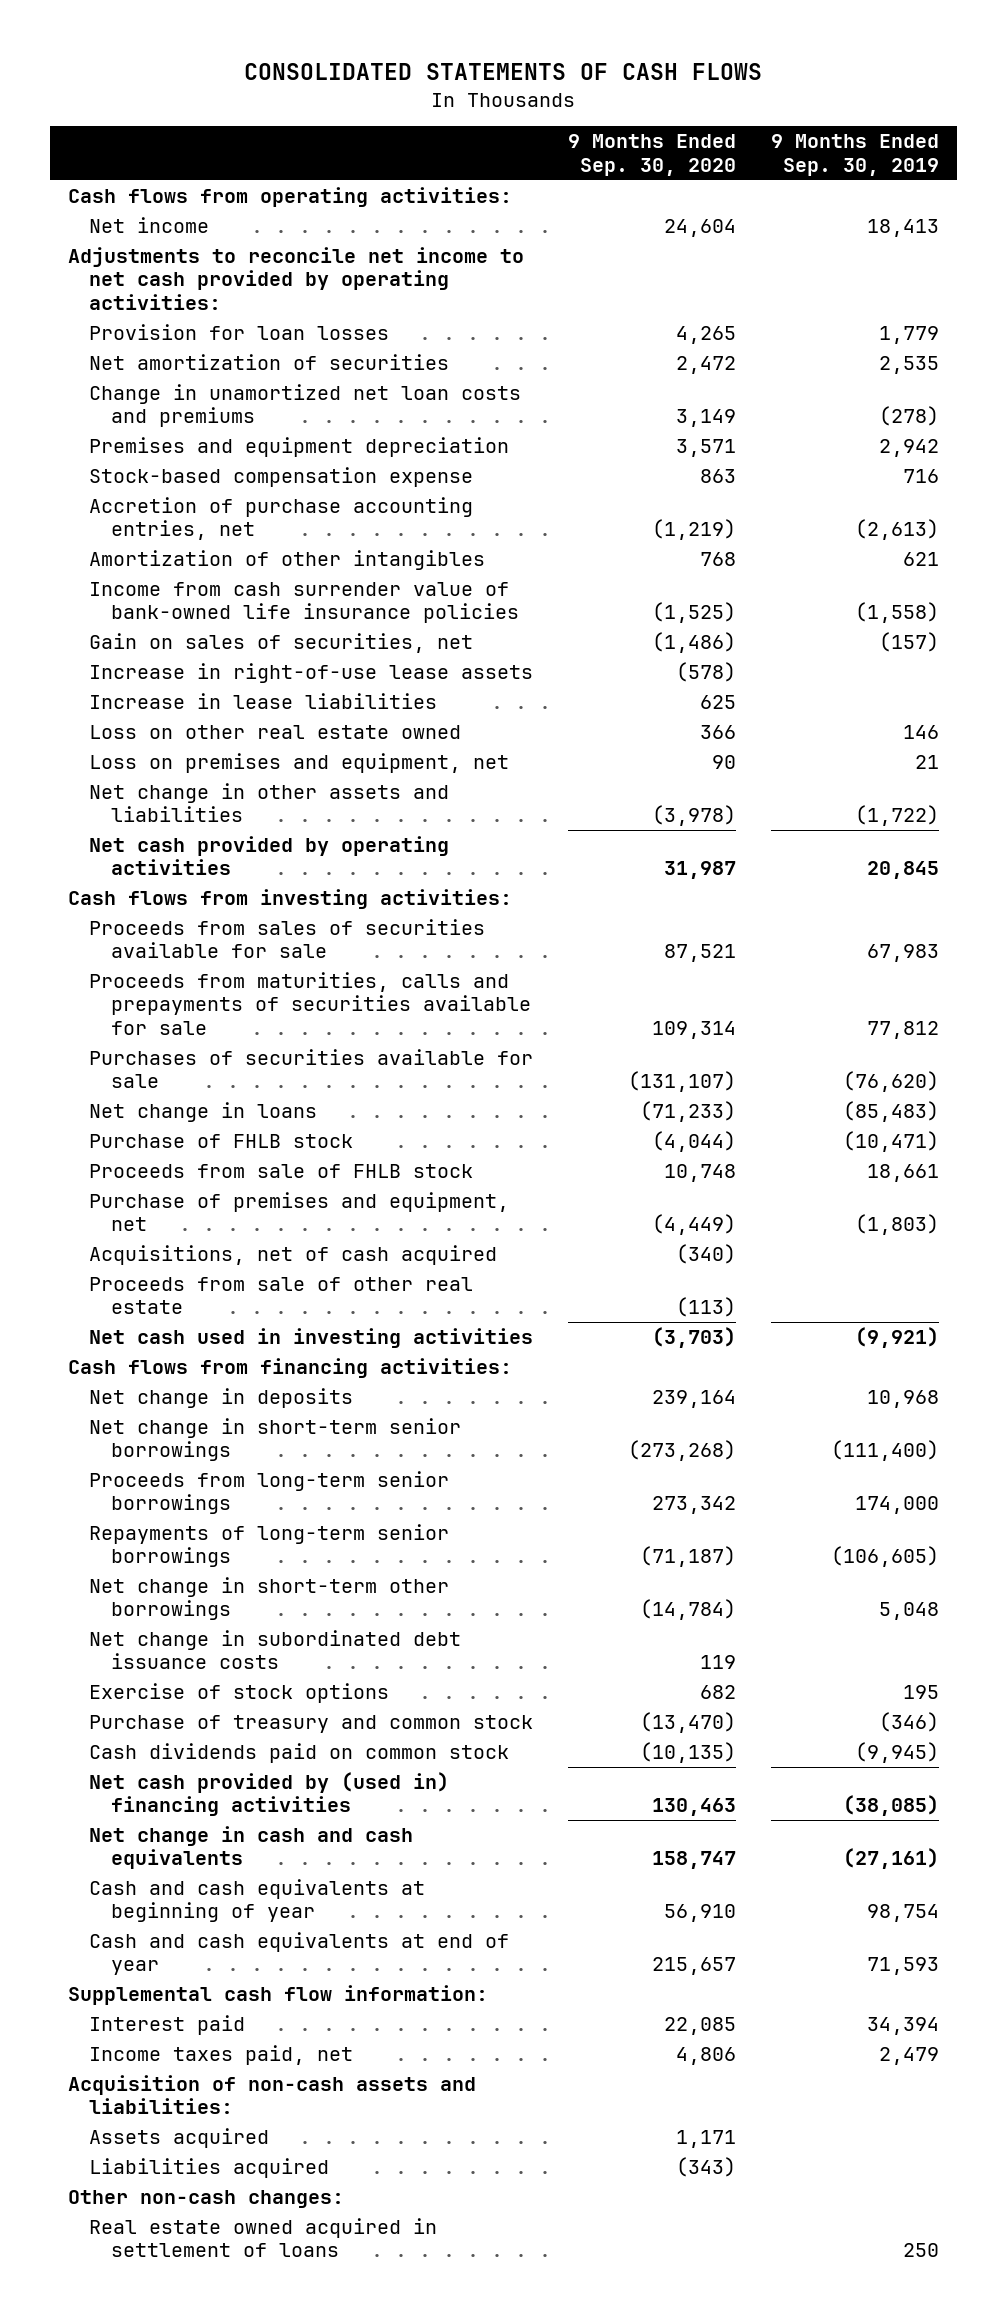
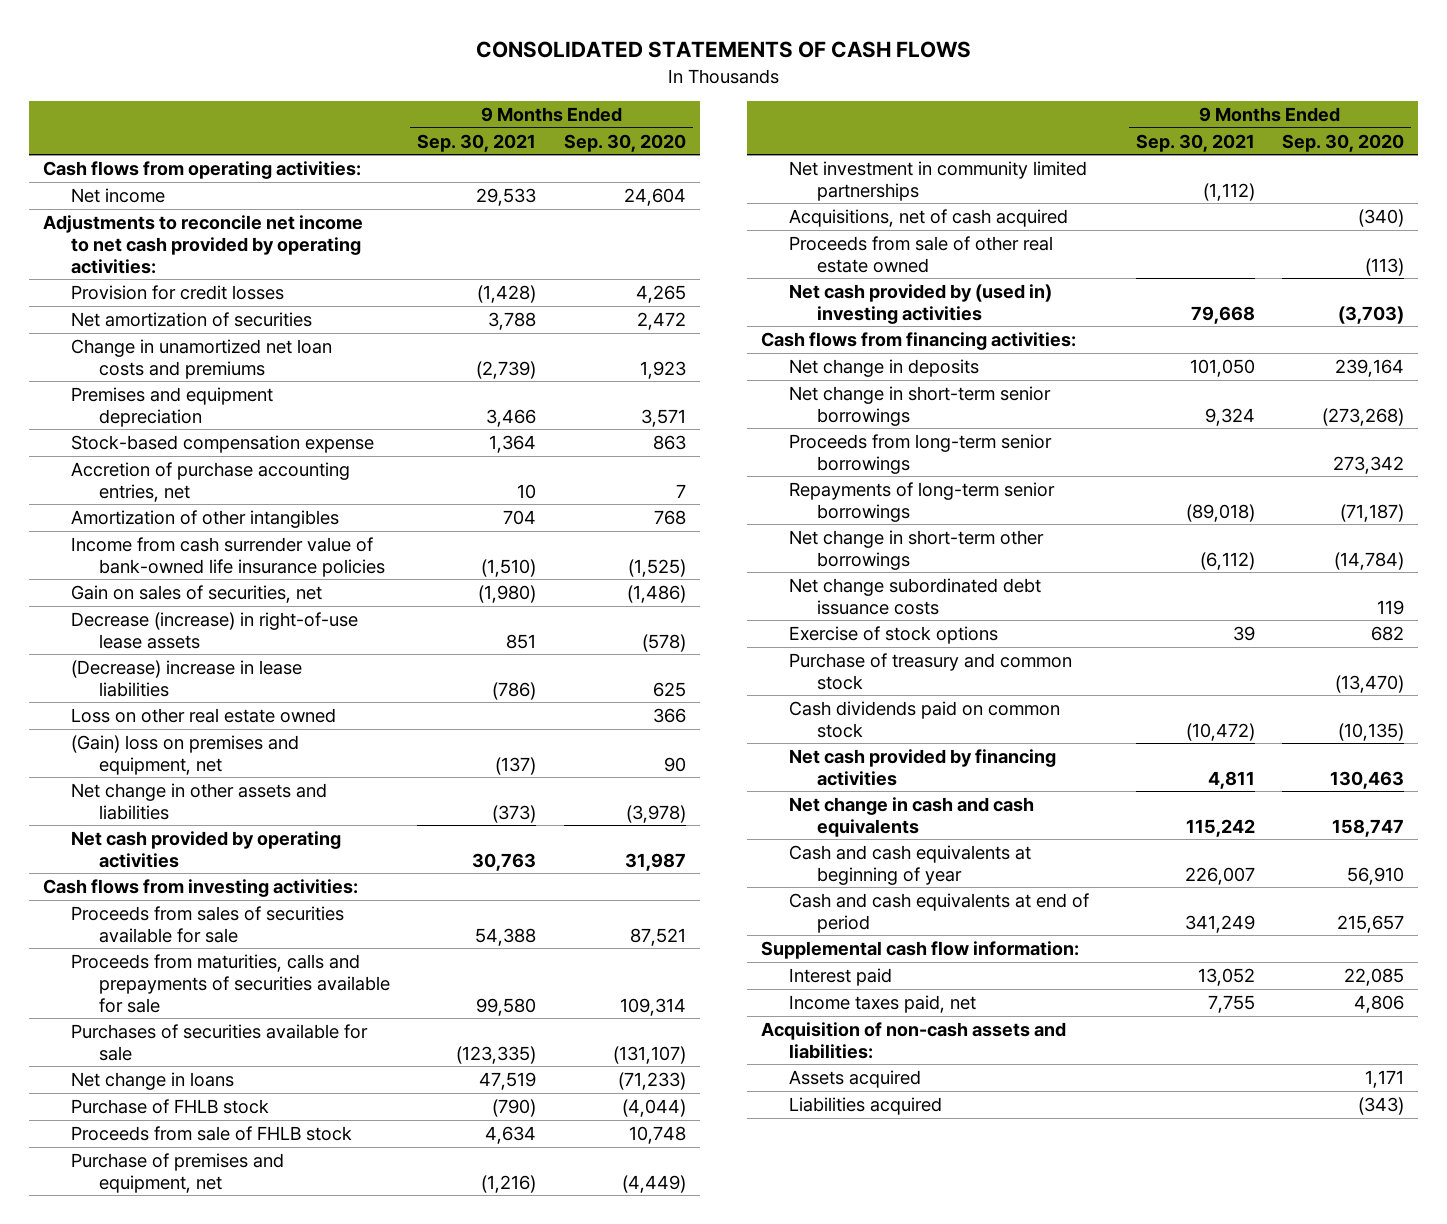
[771,134,940,176] 9 Months Ended Sep. 30, 2019 -> none
none -> [417,133,537,152] Sep. 30, 2021
[89,324,390,341] Provision for loan losses -> [70,284,284,300] Provision for credit losses
[676,409,737,428] 3,149 -> [640,360,687,379] 1,923
[652,519,737,541] (1,219) -> [676,483,687,498] 7
[89,663,534,684] Increase in right-of-use lease assets -> [70,611,358,649] Decrease (increase) in right-of-use lease assets
[89,693,438,710] Increase in lease liabilities -> [70,659,302,697] (Decrease) increase in lease liabilities
[89,753,510,774] Loss on premises and equipment, net -> [70,734,299,775] (Gain) loss on premises and equipment, net
none -> [788,160,1087,201] Net investment in community limited partnerships
[89,1277,474,1315] Proceeds from sale of other real estate -> [788,235,1053,273] Proceeds from sale of other real estate owned
[89,1328,534,1349] Net cash used in investing activities -> [788,283,1052,324] Net cash provided by (used in) investing activities
[89,1630,462,1670] Net change in subordinated debt issuance costs -> [788,577,1041,615] Net change subordinated debt issuance costs
[89,1772,450,1817] Net cash provided by (used in) financing activities -> [788,748,1056,786] Net cash provided by financing activities
[89,1932,510,1976] Cash and cash equivalents at end of year -> [788,892,1089,933] Cash and cash equivalents at end of period
[67,2190,344,2209] Other non-cash changes: -> none
[89,2218,438,2258] Real estate owned acquired in settlement of loans -> none

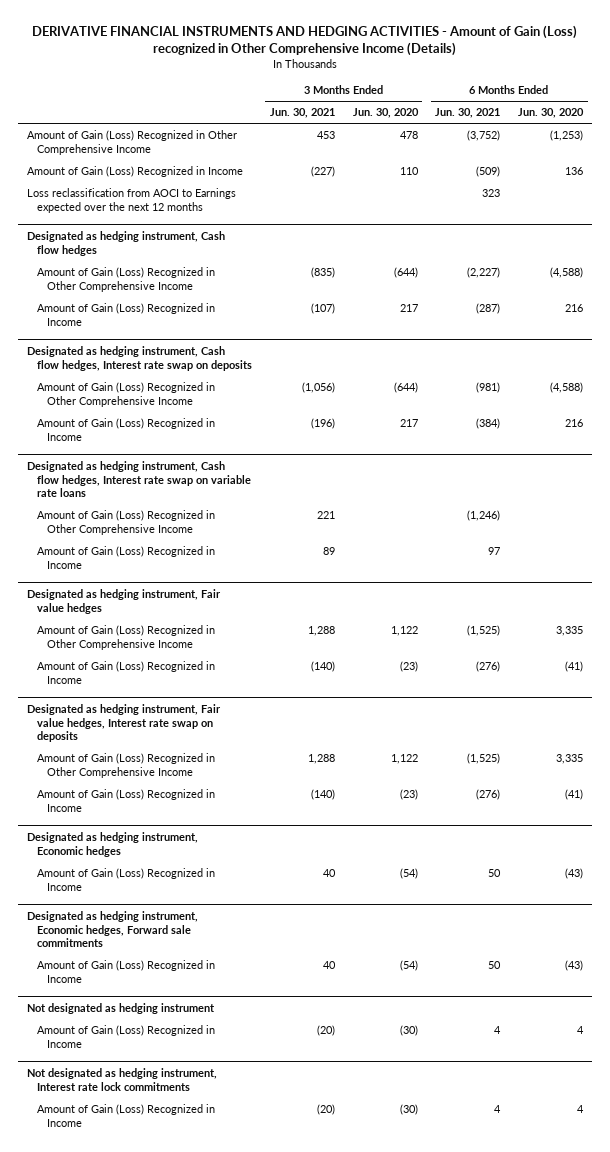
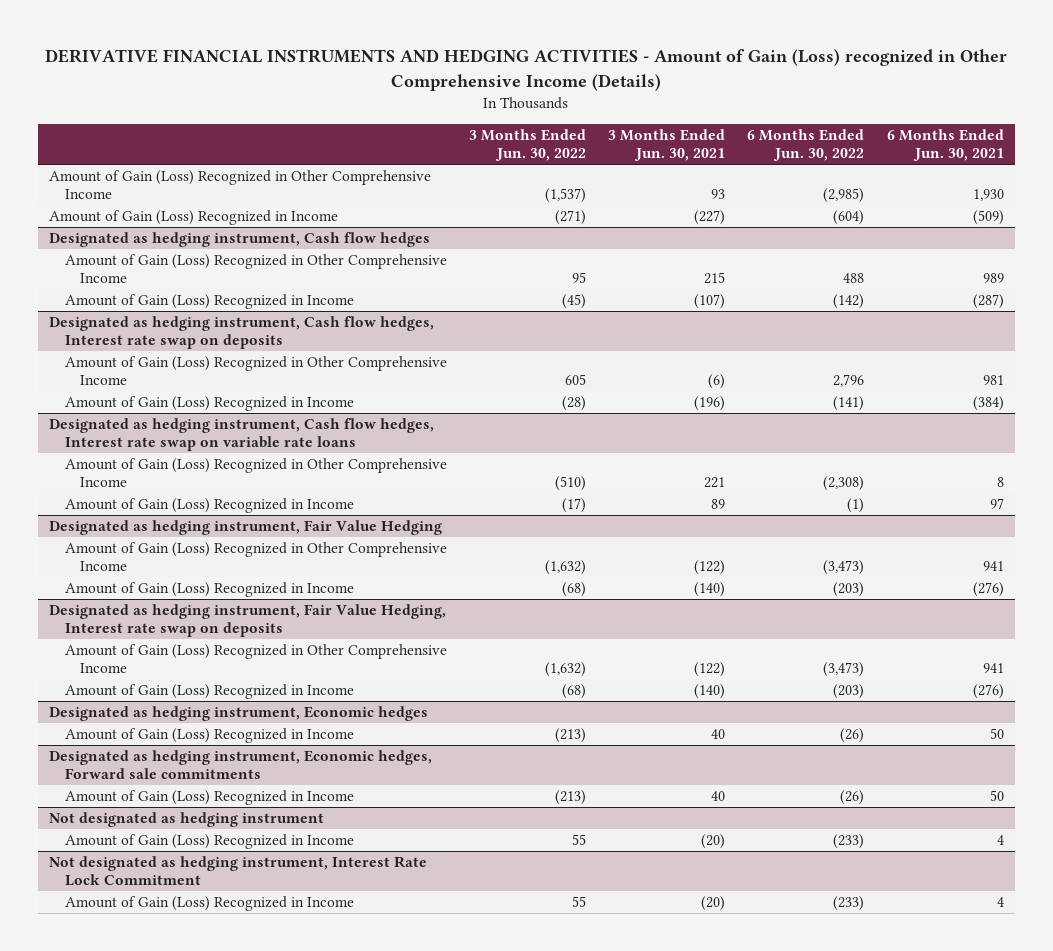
[352,108,419,119] Jun. 30, 2020 -> none
[518,108,585,119] Jun. 30, 2020 -> none
none -> [468,128,586,162] 3 Months Ended Jun. 30, 2022
none -> [747,128,865,162] 6 Months Ended Jun. 30, 2022
[316,131,335,140] 453 -> [711,189,726,200] 93
[467,130,501,142] (3,752) -> [972,189,1004,202] 1,930
[27,188,237,213] Loss reclassification from AOCI to Earnings expected over the next 12 months -> none
[310,267,335,279] (835) -> [704,272,726,285] 215
[467,267,501,279] (2,227) -> [982,273,1004,284] 989
[301,382,335,394] (1,056) -> [708,374,726,390] (6)
[476,382,501,394] (981) -> [982,375,1004,386] 981
[467,510,501,522] (1,246) -> [996,477,1004,488] 8
[27,588,222,614] Designated as hedging instrument, Fair value hedges -> [49,520,443,536] Designated as hedging instrument, Fair Value Hedging
[307,626,335,637] 1,288 -> [694,560,726,576] (122)
[467,625,501,637] (1,525) -> [982,561,1004,572] 941
[27,703,222,743] Designated as hedging instrument, Fair value hedges, Interest rate swap on deposits -> [49,604,447,638] Designated as hedging instrument, Fair Value Hedging, Interest rate swap on deposits
[307,754,335,765] 1,288 -> [694,662,726,678] (122)
[467,753,501,765] (1,525) -> [982,663,1004,674] 941
[27,1067,218,1091] Not designated as hedging instrument, Interest rate lock commitments -> [49,856,428,887] Not designated as hedging instrument, Interest Rate Lock Commitment

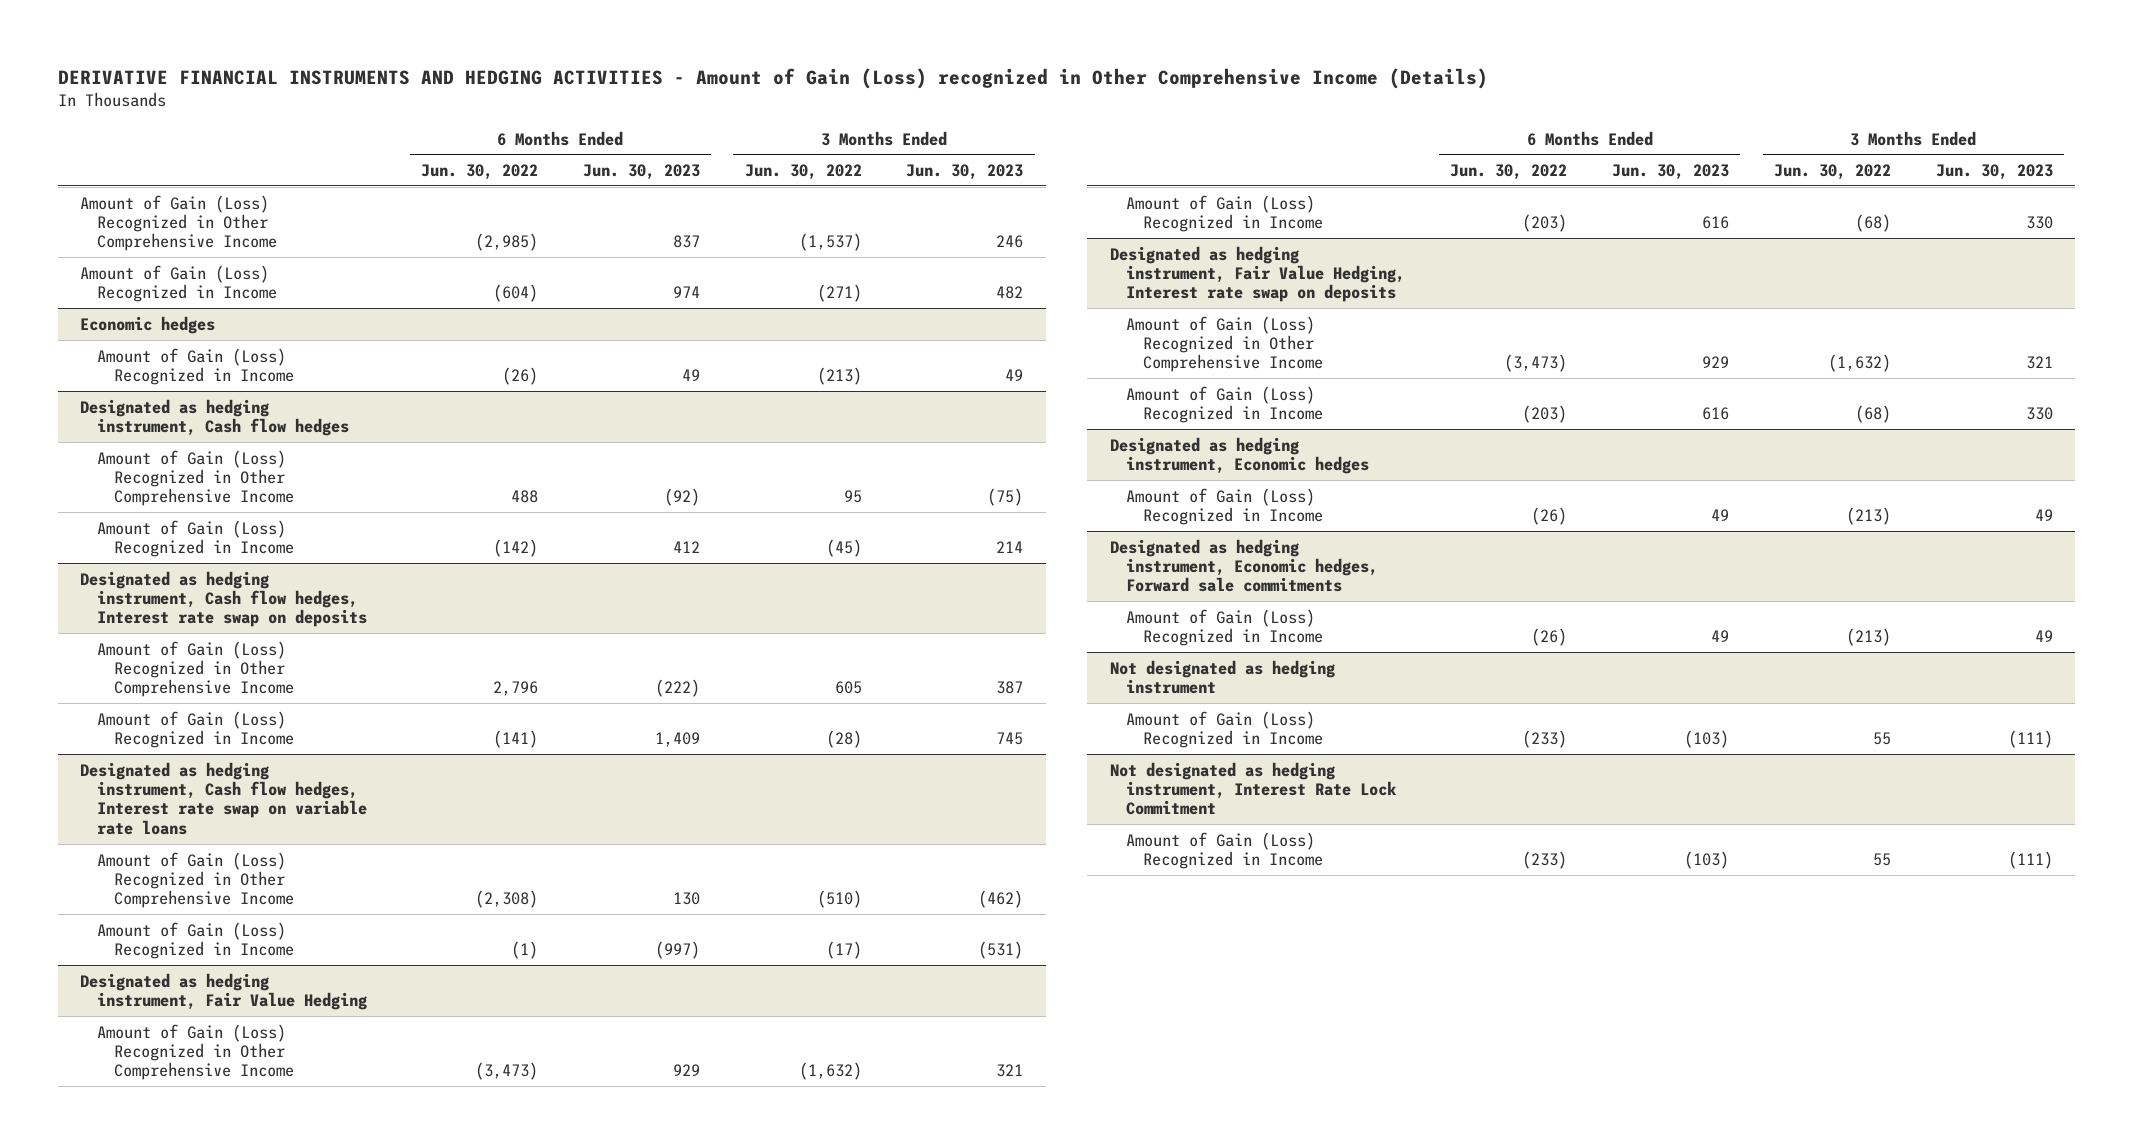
[608,128,726,162] 3 Months Ended Jun. 30, 2021 -> none
[886,128,1004,162] 6 Months Ended Jun. 30, 2021 -> none
none -> [582,164,700,181] Jun. 30, 2023
none -> [906,164,1024,181] Jun. 30, 2023
none -> [80,315,216,334] Economic hedges
none -> [97,347,294,386] Amount of Gain (Loss) Recognized in Income

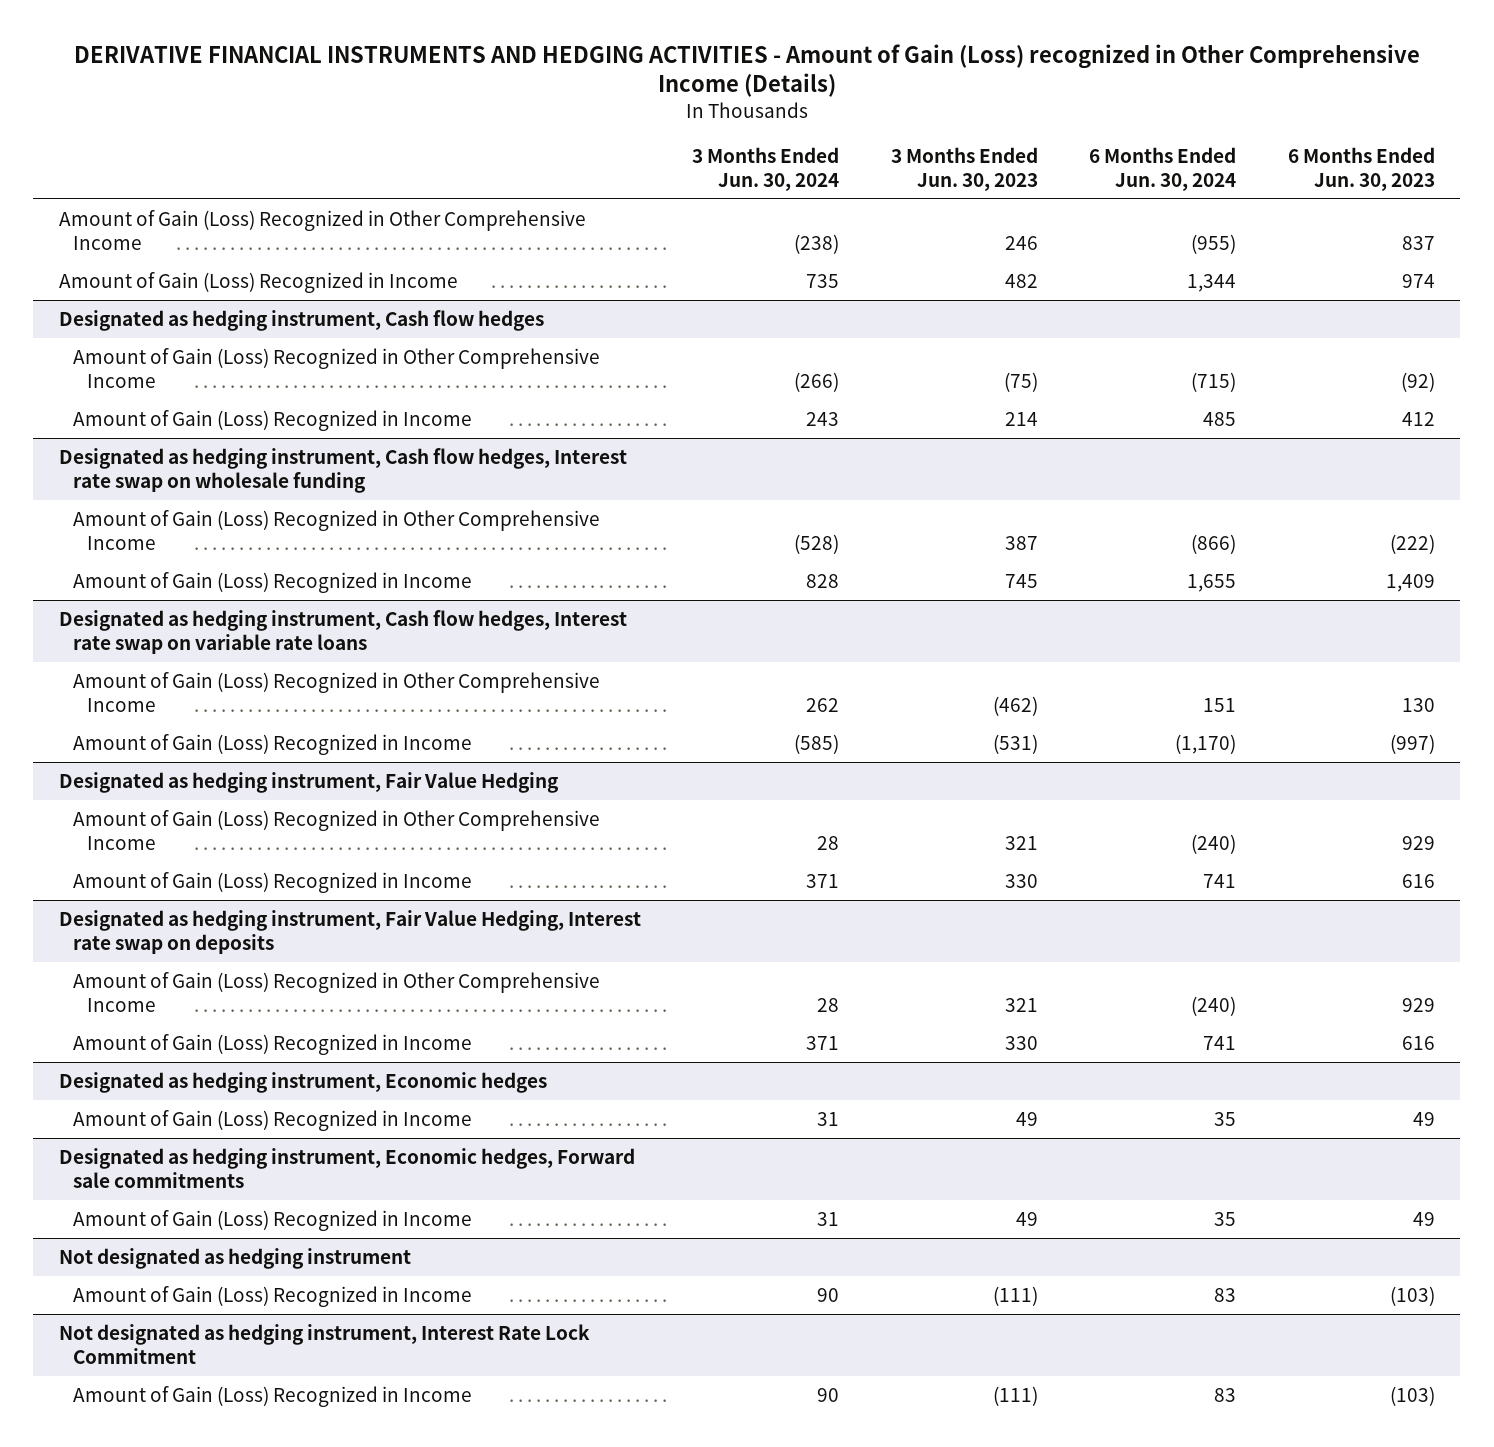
[420,164,538,181] Jun. 30, 2022 -> none
[744,164,862,181] Jun. 30, 2022 -> none
none -> [692,146,840,191] 3 Months Ended Jun. 30, 2024
none -> [1089,146,1237,191] 6 Months Ended Jun. 30, 2024
[80,315,216,334] Economic hedges -> none
[97,347,294,386] Amount of Gain (Loss) Recognized in Income -> none
[80,570,368,628] Designated as hedging instrument, Cash flow hedges, Interest rate swap on deposits -> [59,447,628,493] Designated as hedging instrument, Cash flow hedges, Interest rate swap on wholesale funding

